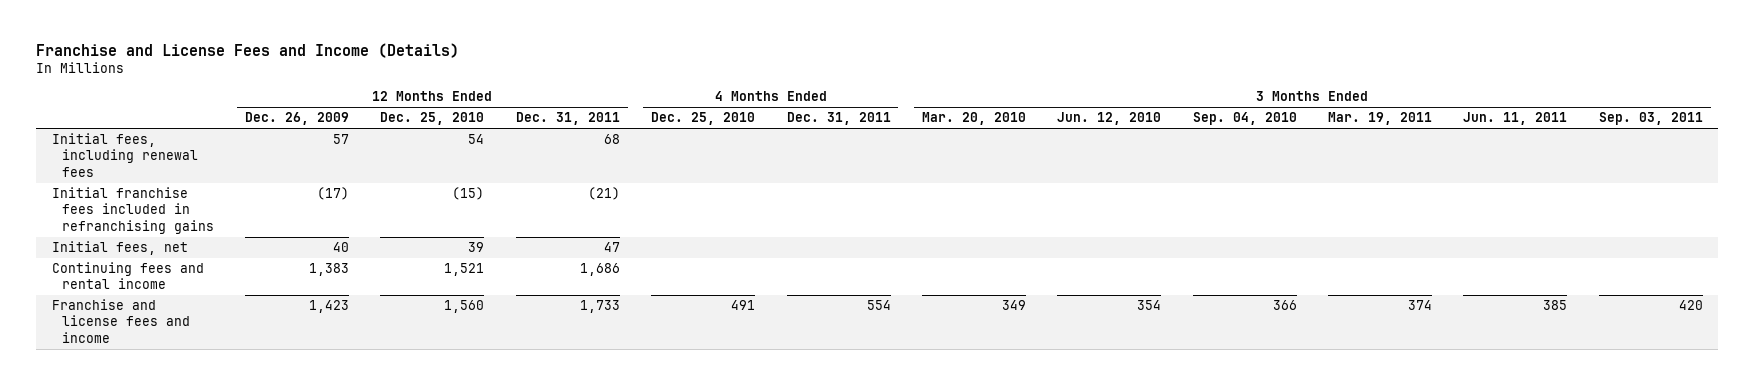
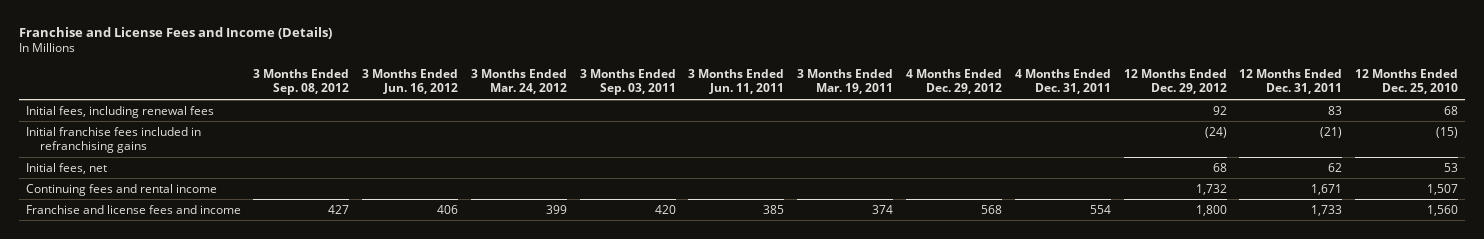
[245,112,350,126] Dec. 26, 2009 -> none
[651,112,756,126] Dec. 25, 2010 -> none
[921,112,1026,126] Mar. 20, 2010 -> none
[1057,112,1162,126] Jun. 12, 2010 -> none
[1192,112,1297,126] Sep. 04, 2010 -> none
none -> [253,69,350,96] 3 Months Ended Sep. 08, 2012
none -> [362,69,459,95] 3 Months Ended Jun. 16, 2012
none -> [470,69,567,95] 3 Months Ended Mar. 24, 2012
none -> [906,69,1003,95] 4 Months Ended Dec. 29, 2012
none -> [1123,69,1227,95] 12 Months Ended Dec. 29, 2012
[468,134,485,145] 54 -> [1444,105,1459,115] 68
[603,134,620,145] 68 -> [1328,105,1343,115] 83
[468,242,485,253] 39 -> [1444,162,1459,172] 53
[603,242,620,253] 47 -> [1328,162,1343,172] 62
[444,263,485,277] 1,521 -> [1427,183,1459,195] 1,507
[579,263,620,277] 1,686 -> [1311,183,1343,195] 1,671

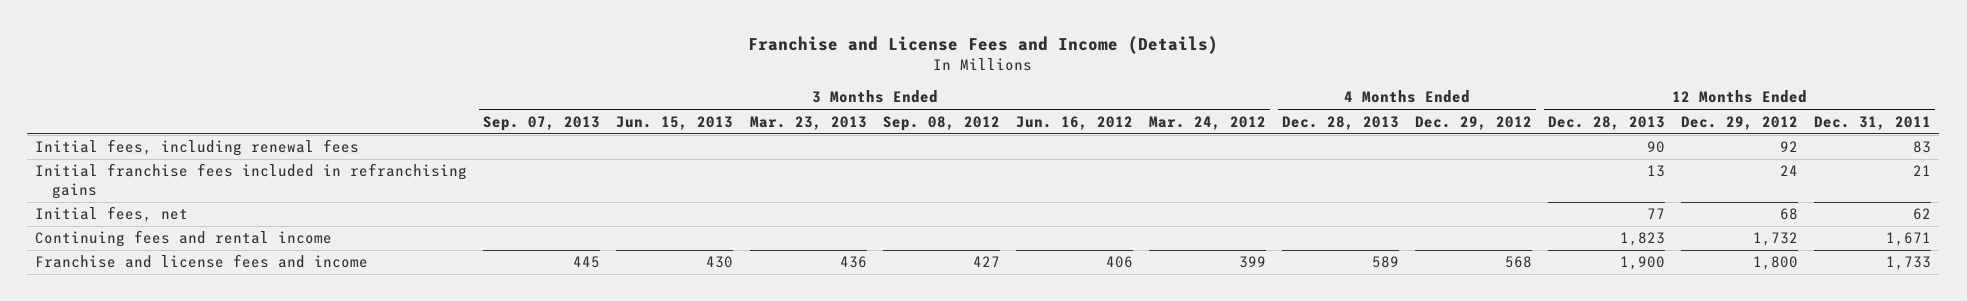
[579,69,676,96] 3 Months Ended Sep. 03, 2011 -> none
[688,69,785,95] 3 Months Ended Jun. 11, 2011 -> none
[797,69,894,95] 3 Months Ended Mar. 19, 2011 -> none
[1014,69,1111,95] 4 Months Ended Dec. 31, 2011 -> none
[1355,69,1459,95] 12 Months Ended Dec. 25, 2010 -> none
none -> [483,115,601,131] Sep. 07, 2013
none -> [616,115,734,130] Jun. 15, 2013
none -> [749,115,867,130] Mar. 23, 2013
none -> [1281,115,1399,130] Dec. 28, 2013
none -> [1548,115,1666,130] Dec. 28, 2013
[1204,126,1227,138] (24) -> [1780,165,1799,177] 24
[1320,126,1343,138] (21) -> [1913,165,1932,177] 21

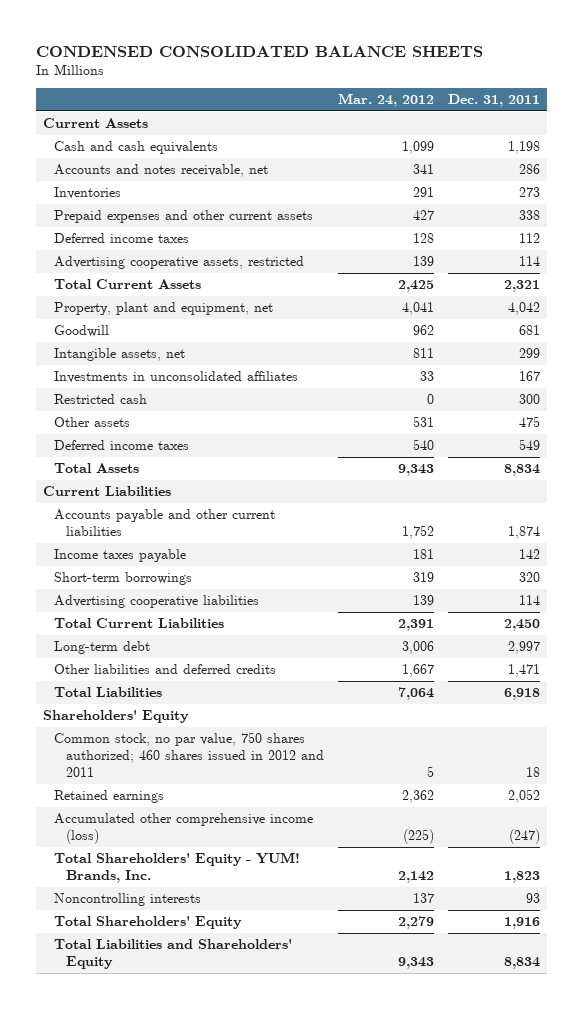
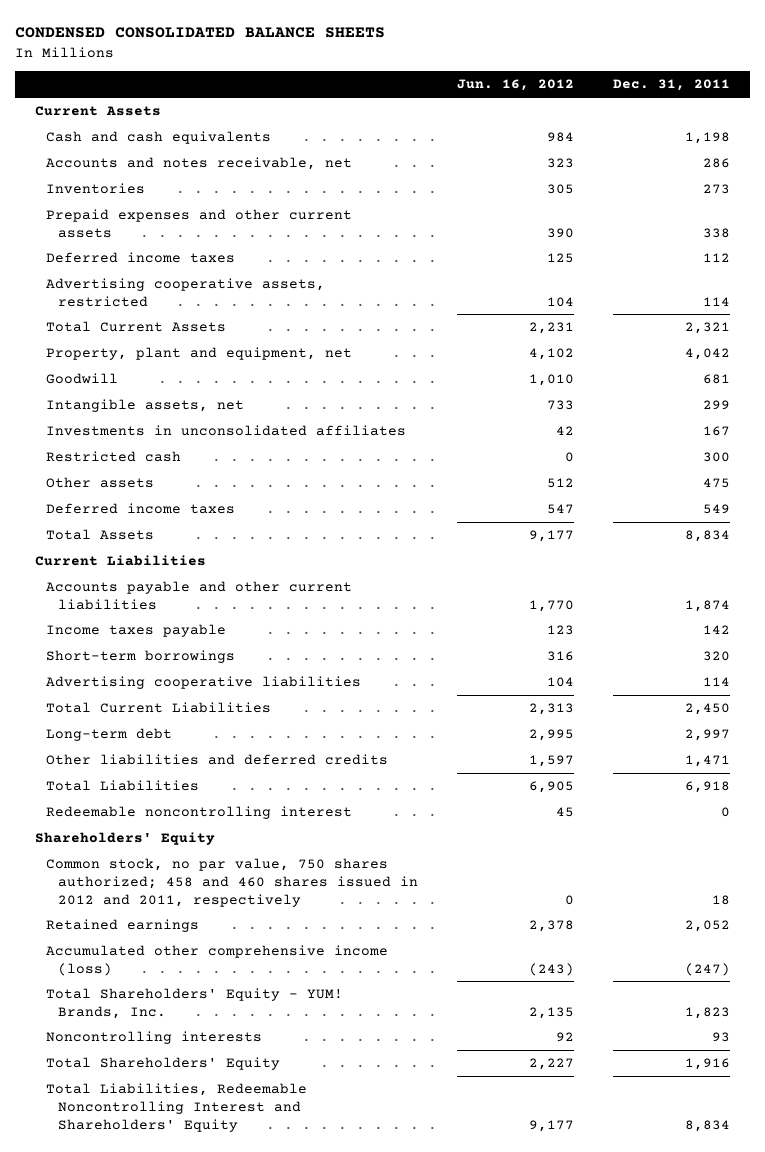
[338,93,435,108] Mar. 24, 2012 -> none
none -> [457,79,575,92] Jun. 16, 2012
none -> [46,806,353,820] Redeemable noncontrolling interest
[54,731,324,777] Common stock, no par value, 750 shares authorized; 460 shares issued in 2012 and 2011 -> [46,858,418,907] Common stock, no par value, 750 shares authorized; 458 and 460 shares issued in 2012 and 2011, respectively
[54,938,293,969] Total Liabilities and Shareholders' Equity -> [46,1083,308,1132] Total Liabilities, Redeemable Noncontrolling Interest and Shareholders' Equity

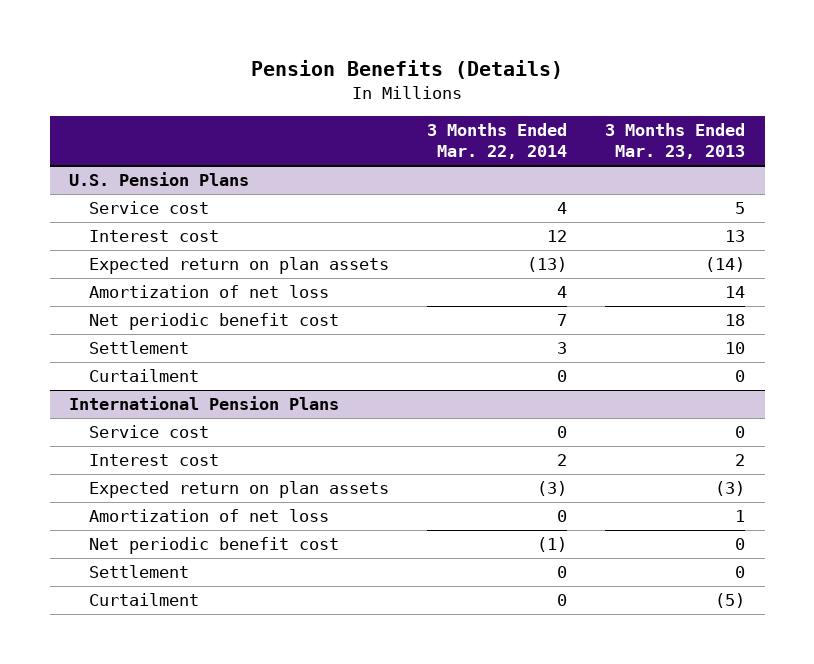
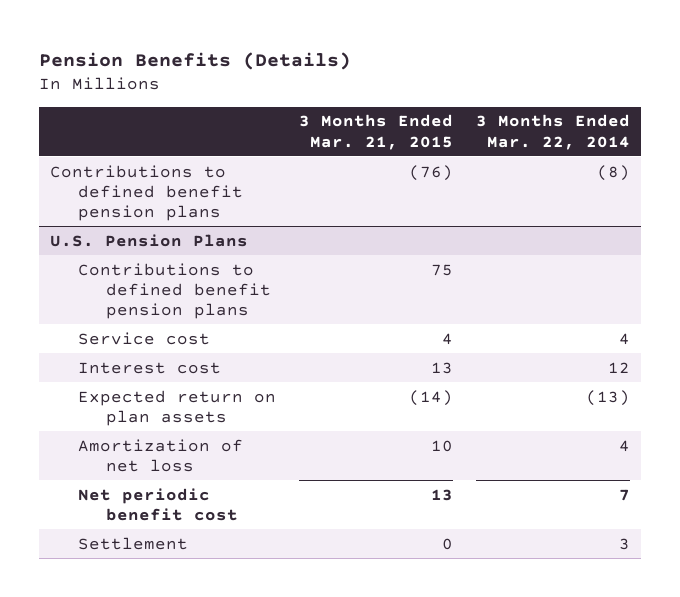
[605,122,746,160] 3 Months Ended Mar. 23, 2013 -> none
none -> [298,114,453,150] 3 Months Ended Mar. 21, 2015
none -> [50,164,243,221] Contributions to defined benefit pension plans
none -> [77,262,271,319] Contributions to defined benefit pension plans
[88,369,199,383] Curtailment -> none
[68,396,339,411] International Pension Plans -> none
[88,425,209,439] Service cost -> none
[88,454,219,467] Interest cost -> none
[88,481,389,499] Expected return on plan assets -> none
[88,509,329,523] Amortization of net loss -> none
[88,537,339,555] Net periodic benefit cost -> none
[88,565,189,579] Settlement -> none
[88,593,199,607] Curtailment -> none

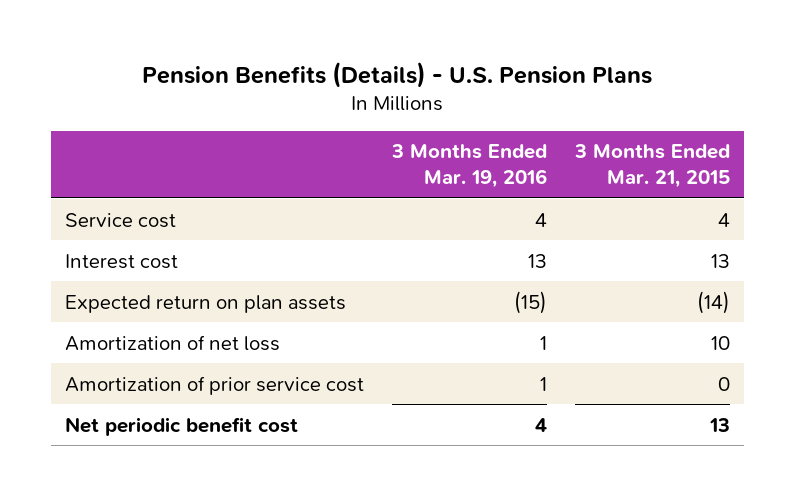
[38,51,351,70] Pension Benefits (Details) -> [142,61,653,88] Pension Benefits (Details) - U.S. Pension Plans
[475,114,630,150] 3 Months Ended Mar. 22, 2014 -> none
none -> [390,144,547,189] 3 Months Ended Mar. 19, 2016
[50,164,243,221] Contributions to defined benefit pension plans -> none
[50,233,249,247] U.S. Pension Plans -> none
[77,262,271,319] Contributions to defined benefit pension plans -> none
none -> [65,375,365,395] Amortization of prior service cost
[77,536,188,550] Settlement -> none

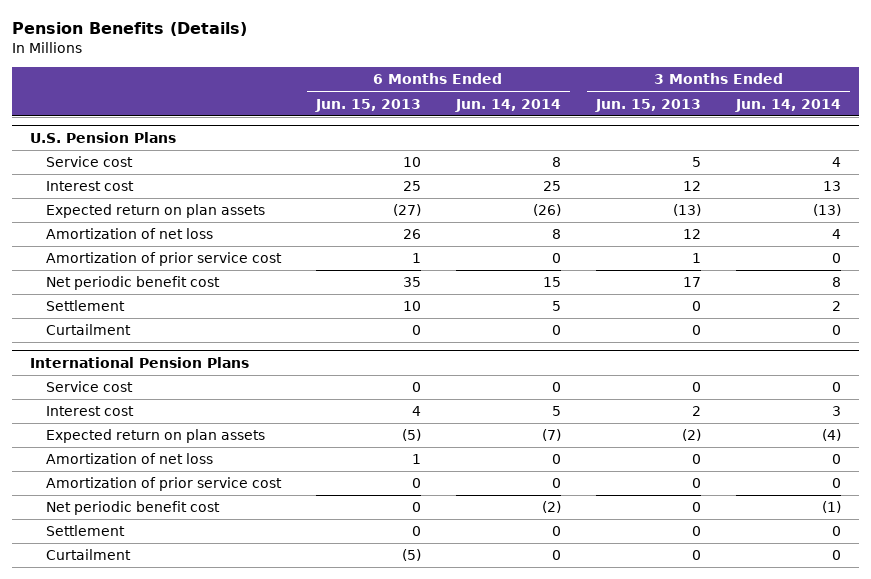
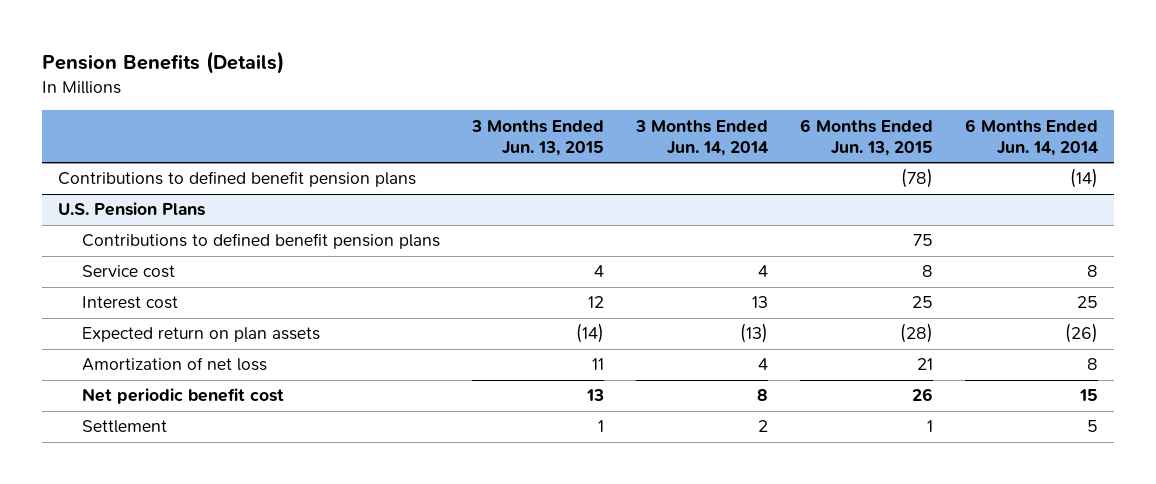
[314,98,421,112] Jun. 15, 2013 -> none
[595,98,702,112] Jun. 15, 2013 -> none
none -> [470,119,604,156] 3 Months Ended Jun. 13, 2015
none -> [799,118,933,156] 6 Months Ended Jun. 13, 2015
none -> [57,171,416,188] Contributions to defined benefit pension plans
none -> [81,233,440,250] Contributions to defined benefit pension plans
[45,252,282,267] Amortization of prior service cost -> none
[45,324,131,336] Curtailment -> none
[29,356,249,368] International Pension Plans -> none
[45,381,133,393] Service cost -> none
[45,406,134,417] Interest cost -> none
[45,429,265,444] Expected return on plan assets -> none
[45,453,213,465] Amortization of net loss -> none
[45,477,282,492] Amortization of prior service cost -> none
[45,501,220,516] Net periodic benefit cost -> none
[45,525,125,537] Settlement -> none
[45,549,131,561] Curtailment -> none

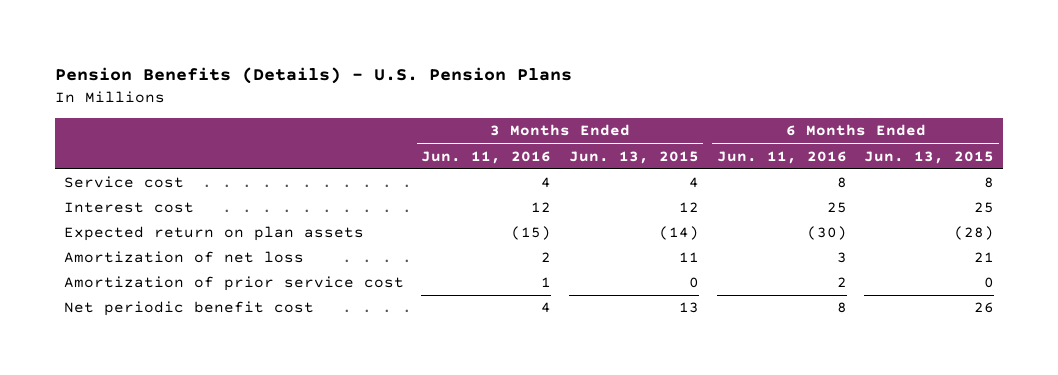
[41,51,284,75] Pension Benefits (Details) -> [54,66,572,84] Pension Benefits (Details) - U.S. Pension Plans
[634,119,768,156] 3 Months Ended Jun. 14, 2014 -> none
[964,118,1098,156] 6 Months Ended Jun. 14, 2014 -> none
none -> [421,150,552,164] Jun. 11, 2016
none -> [716,150,847,164] Jun. 11, 2016
[57,171,416,188] Contributions to defined benefit pension plans -> none
[57,202,205,217] U.S. Pension Plans -> none
[81,233,440,250] Contributions to defined benefit pension plans -> none
none -> [63,276,404,292] Amortization of prior service cost
[81,420,167,434] Settlement -> none

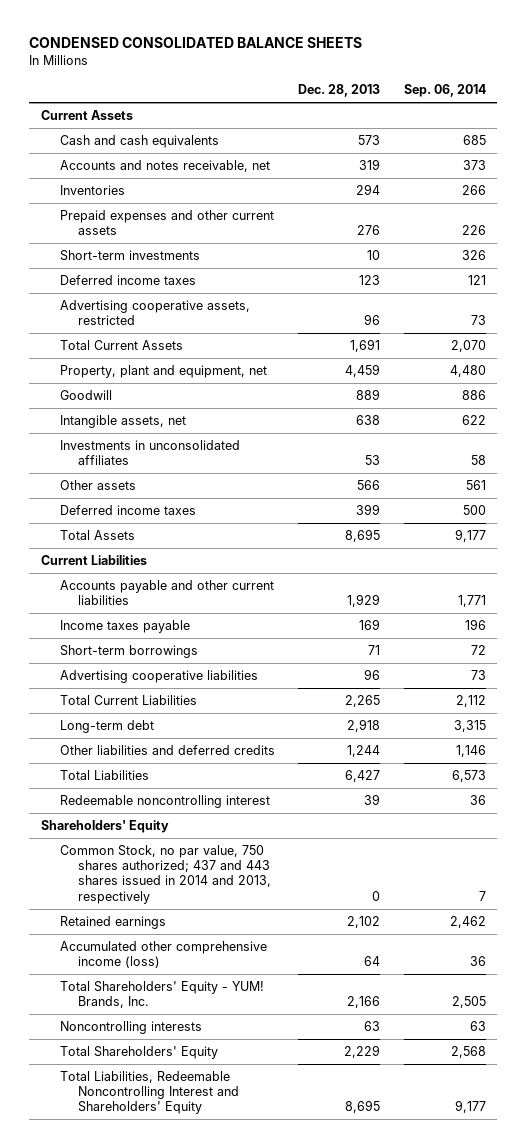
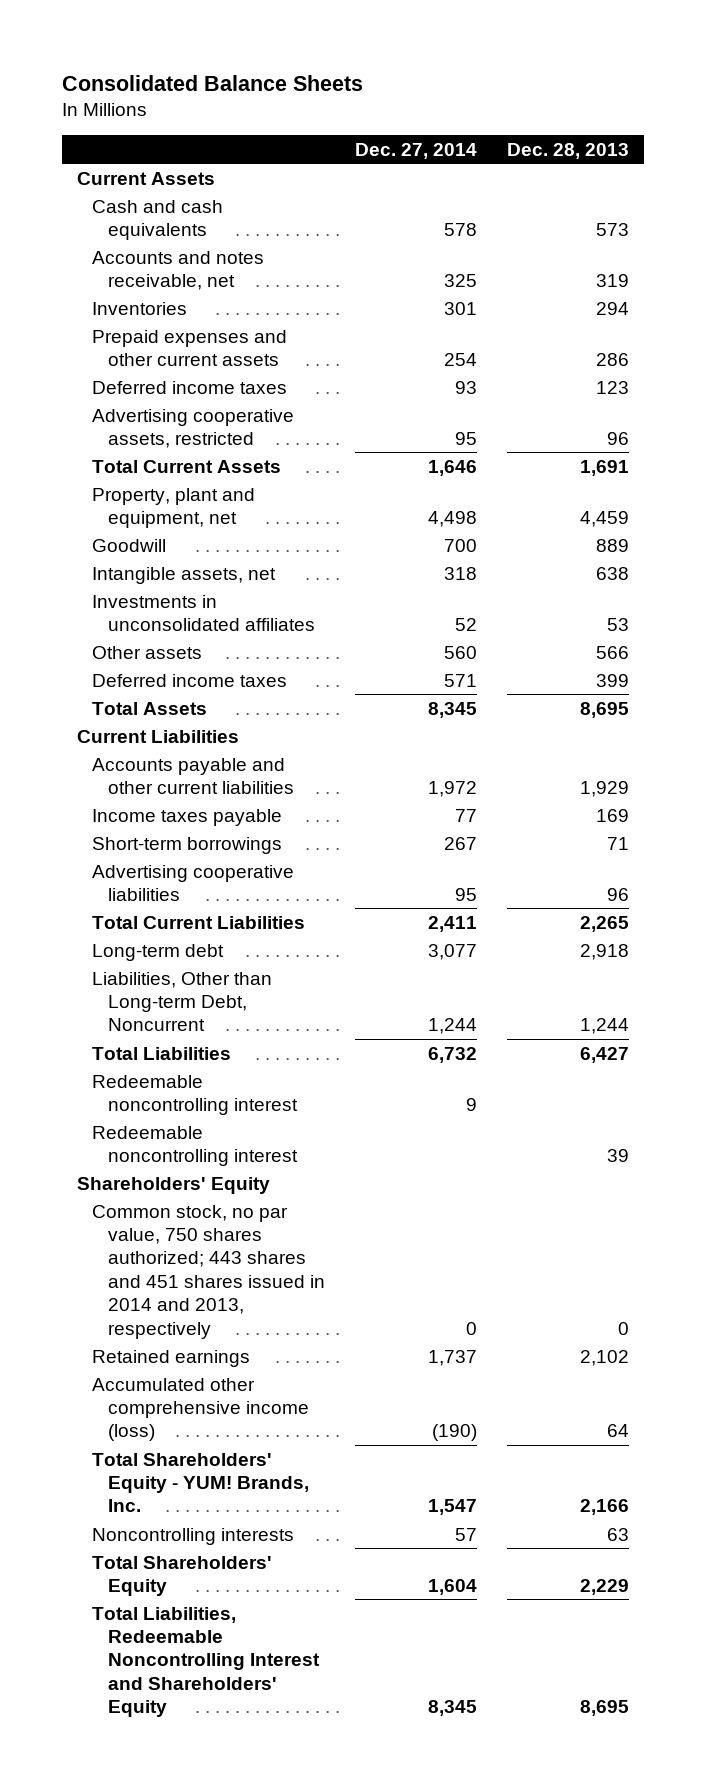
[29,37,363,49] CONDENSED CONSOLIDATED BALANCE SHEETS -> [61,74,363,91] Consolidated Balance Sheets
[403,84,486,98] Sep. 06, 2014 -> none
none -> [354,142,477,159] Dec. 27, 2014
[59,249,200,261] Short-term investments -> none
[357,225,381,236] 276 -> [595,352,629,366] 286
[59,744,275,755] Other liabilities and deferred credits -> [92,971,273,1032] Liabilities, Other than Long-term Debt, Noncurrent
none -> [92,1074,299,1115] Redeemable noncontrolling interest
[59,844,272,904] Common Stock, no par value, 750 shares authorized; 437 and 443 shares issued in 2014 and 2013, respectively -> [92,1204,326,1339] Common stock, no par value, 750 shares authorized; 443 shares and 451 shares issued in 2014 and 2013, respectively

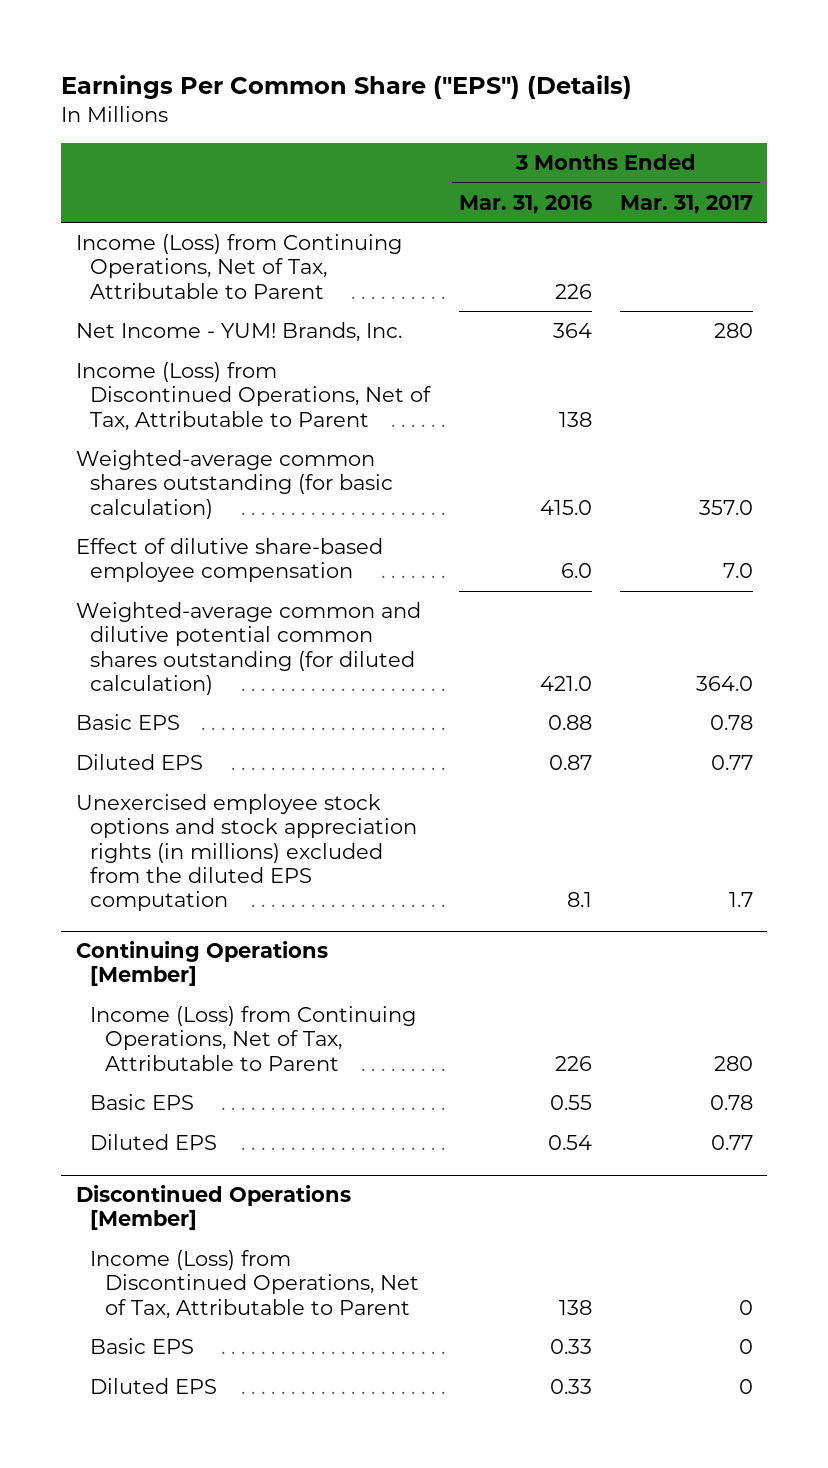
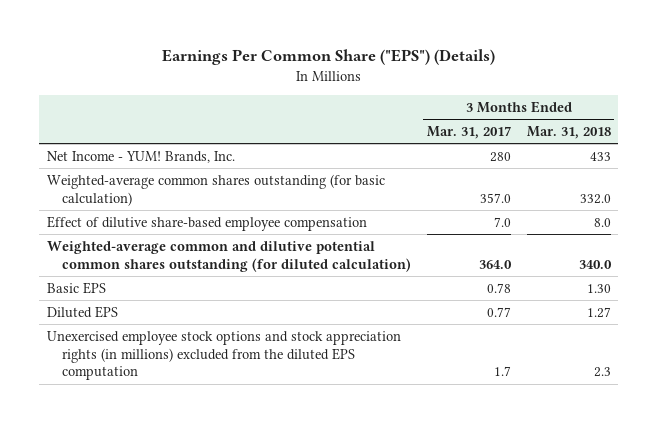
[458,194,592,214] Mar. 31, 2016 -> none
none -> [526,126,611,140] Mar. 31, 2018
[75,234,402,299] Income (Loss) from Continuing Operations, Net of Tax, Attributable to Parent -> none
[75,362,432,431] Income (Loss) from Discontinued Operations, Net of Tax, Attributable to Parent -> none
[75,941,328,987] Continuing Operations [Member] -> none
[90,1006,417,1071] Income (Loss) from Continuing Operations, Net of Tax, Attributable to Parent -> none
[90,1094,195,1111] Basic EPS -> none
[90,1134,218,1151] Diluted EPS -> none
[75,1185,351,1231] Discontinued Operations [Member] -> none
[90,1250,420,1319] Income (Loss) from Discontinued Operations, Net of Tax, Attributable to Parent -> none
[90,1338,195,1355] Basic EPS -> none
[90,1378,218,1395] Diluted EPS -> none

